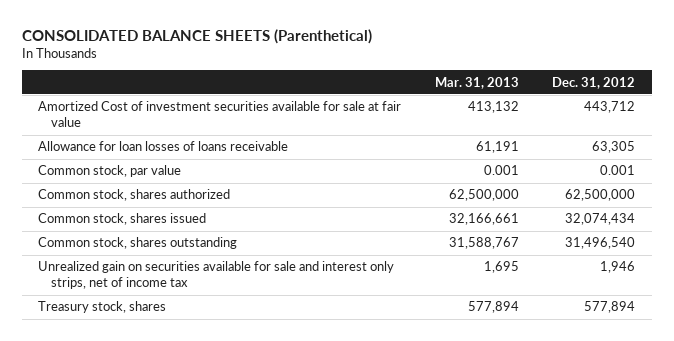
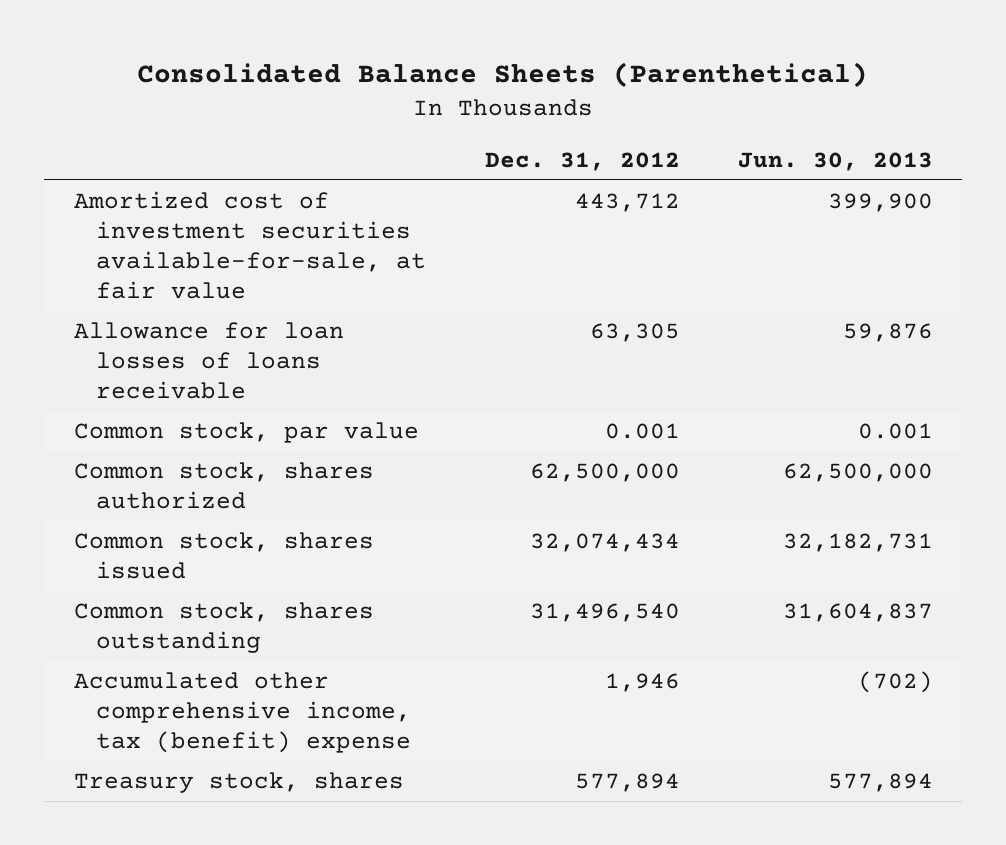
[21,29,372,45] CONSOLIDATED BALANCE SHEETS (Parenthetical) -> [137,62,869,88] Consolidated Balance Sheets (Parenthetical)
[434,76,519,89] Mar. 31, 2013 -> none
none -> [737,151,933,171] Jun. 30, 2013
[38,101,402,128] Amortized Cost of investment securities available for sale at fair value -> [73,191,427,300] Amortized cost of investment securities available-for-sale, at fair value
[38,261,395,290] Unrealized gain on securities available for sale and interest only strips, net of income tax -> [73,672,412,754] Accumulated other comprehensive income, tax (benefit) expense

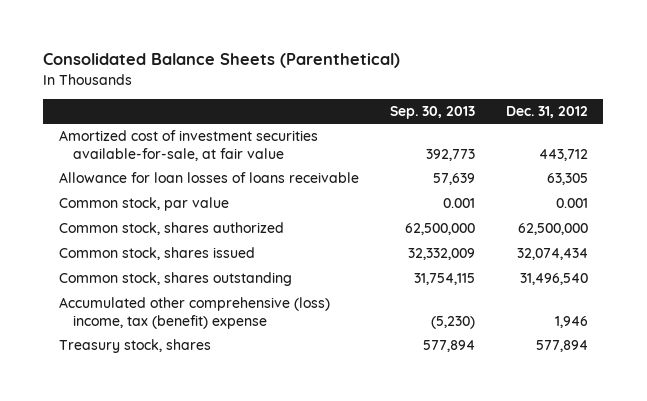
[737,151,933,171] Jun. 30, 2013 -> none
none -> [389,105,475,119] Sep. 30, 2013
[73,672,412,754] Accumulated other comprehensive income, tax (benefit) expense -> [58,297,330,329] Accumulated other comprehensive (loss) income, tax (benefit) expense

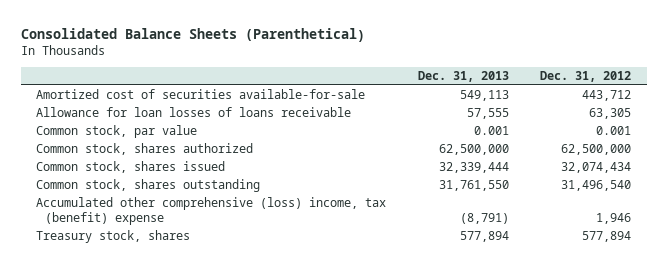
[389,105,475,119] Sep. 30, 2013 -> none
none -> [417,70,509,82] Dec. 31, 2013
[58,130,318,161] Amortized cost of investment securities available-for-sale, at fair value -> [36,89,366,100] Amortized cost of securities available-for-sale

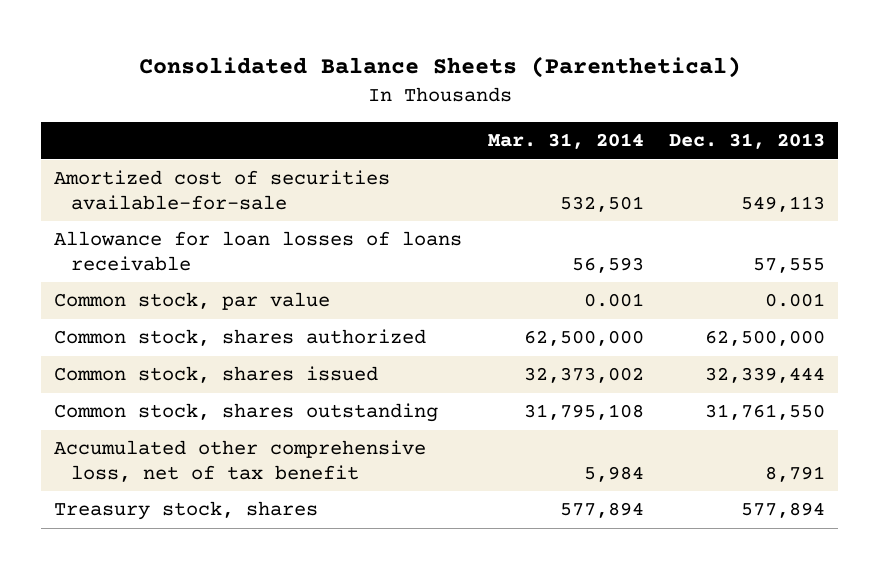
[540,70,632,82] Dec. 31, 2012 -> none
none -> [487,133,644,150] Mar. 31, 2014
[36,197,387,225] Accumulated other comprehensive (loss) income, tax (benefit) expense -> [53,440,426,482] Accumulated other comprehensive loss, net of tax benefit
[459,212,509,224] (8,791) -> [765,465,826,482] 8,791

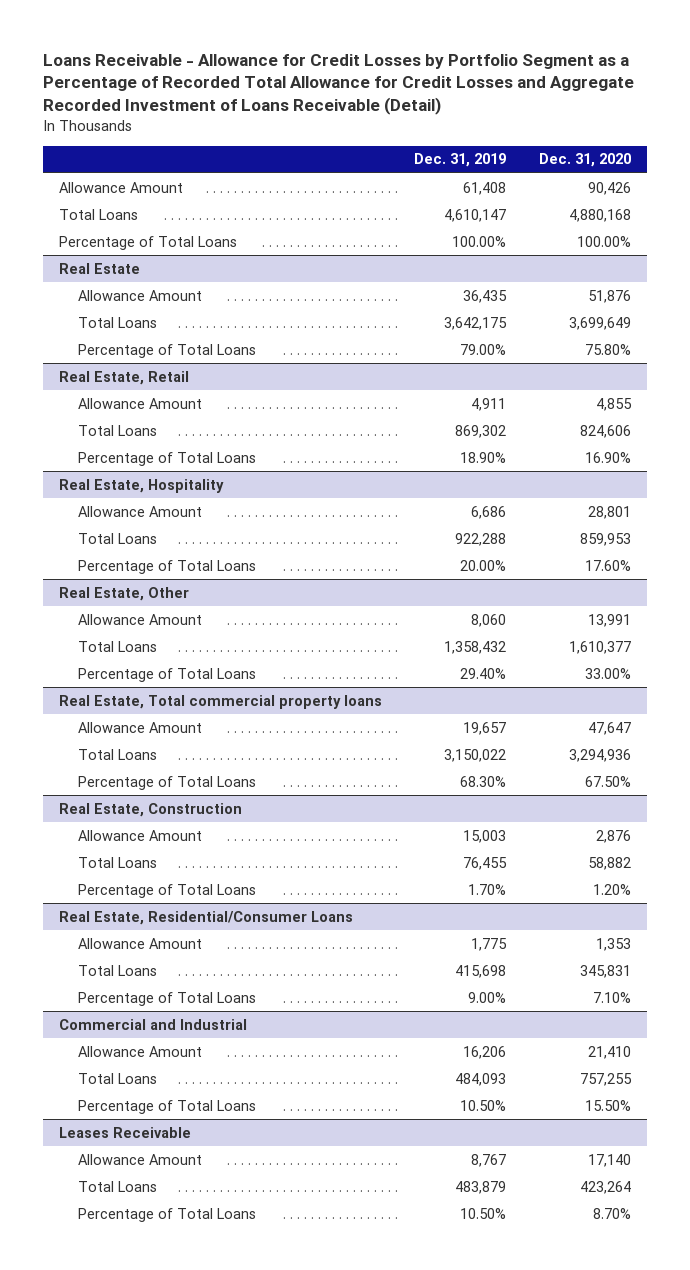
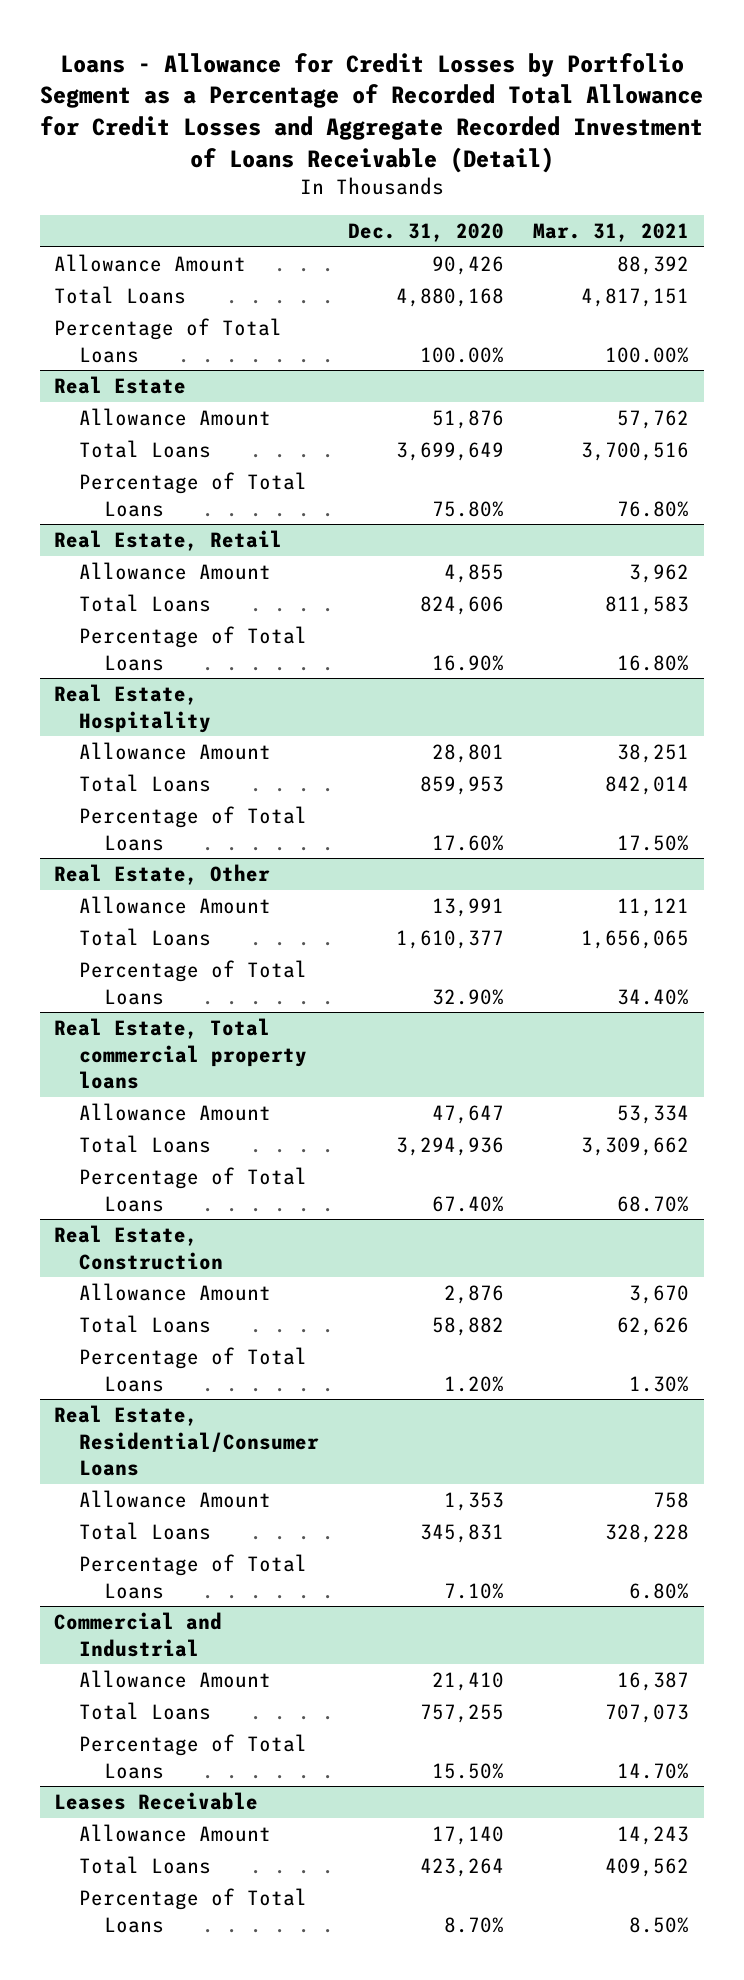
[42,53,634,116] Loans Receivable - Allowance for Credit Losses by Portfolio Segment as a Percentage of Recorded Total Allowance for Credit Losses and Aggregate Recorded Investment of Loans Receivable (Detail) -> [39,52,703,173] Loans - Allowance for Credit Losses by Portfolio Segment as a Percentage of Recorded Total Allowance for Credit Losses and Aggregate Recorded Investment of Loans Receivable (Detail)
[414,153,507,168] Dec. 31, 2019 -> none
none -> [533,222,690,242] Mar. 31, 2021
[584,667,631,679] 33.00% -> [432,988,505,1005] 32.90%
[584,775,631,787] 67.50% -> [432,1195,505,1212] 67.40%

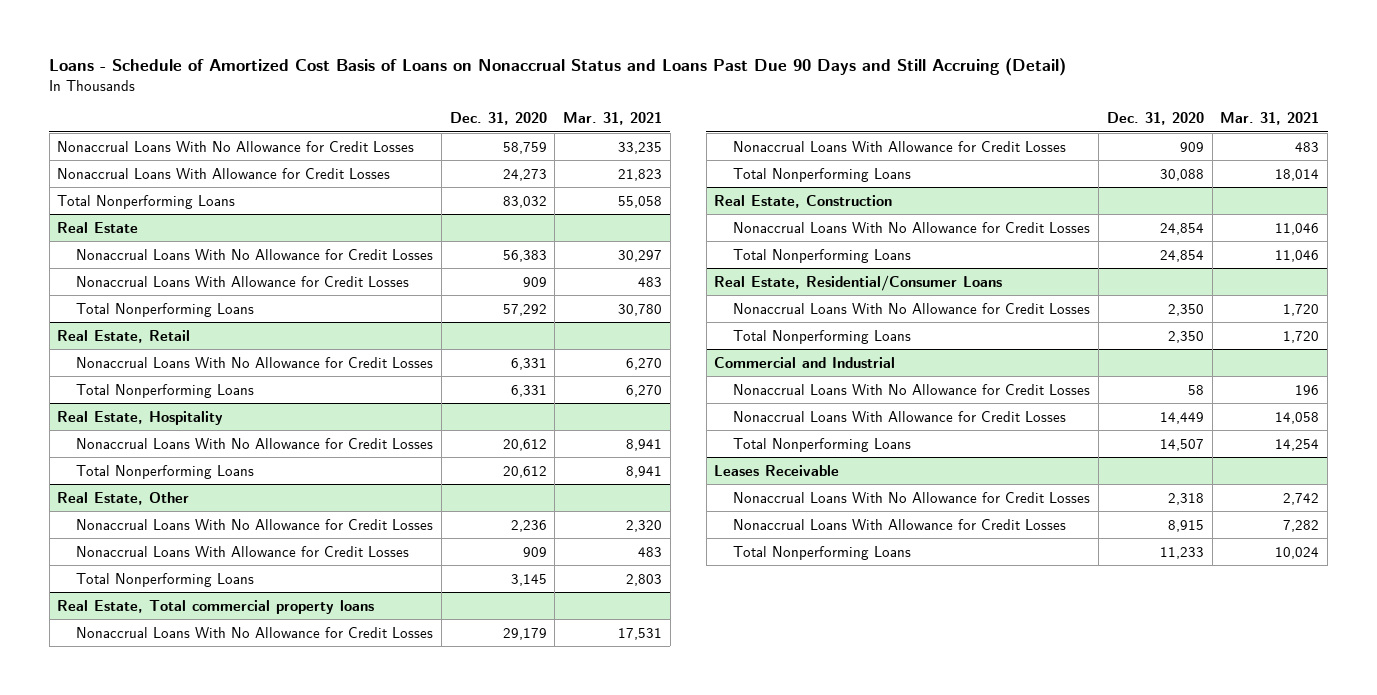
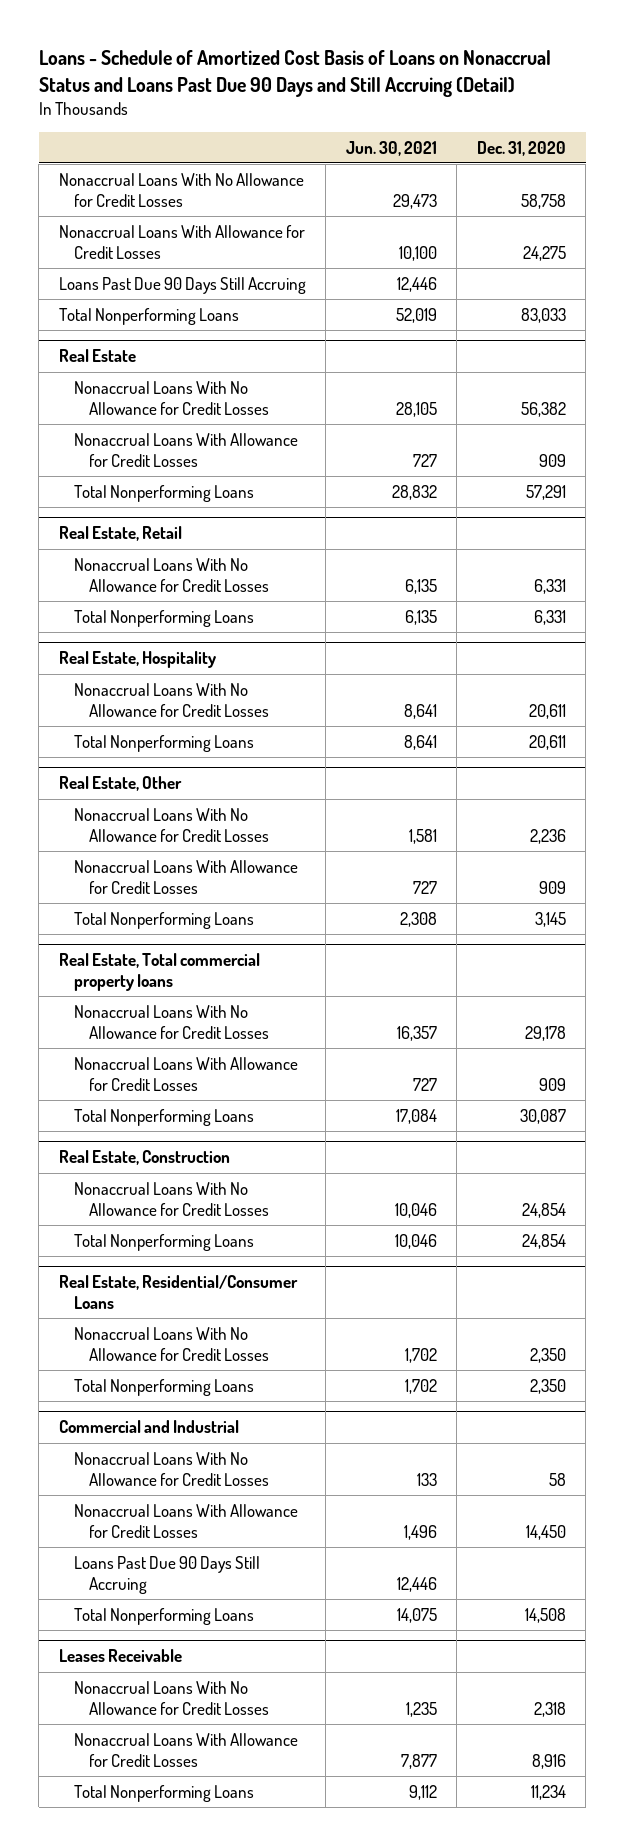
[563,112,663,126] Mar. 31, 2021 -> none
none -> [345,140,437,156] Jun. 30, 2021
[502,141,547,154] 58,759 -> [520,193,566,209] 58,758
[502,168,547,181] 24,273 -> [522,245,566,261] 24,275
none -> [58,276,306,294] Loans Past Due 90 Days Still Accruing
[502,195,547,208] 83,032 -> [520,307,566,323] 83,033
[502,249,547,262] 56,383 -> [520,401,566,417] 56,382
[502,303,547,316] 57,292 -> [525,484,566,500] 57,291
[502,438,547,451] 20,612 -> [528,703,566,719] 20,611
[502,465,547,478] 20,612 -> [528,734,566,750] 20,611
[502,627,547,640] 29,179 -> [524,1025,566,1041] 29,178
[1159,168,1204,181] 30,088 -> [519,1108,566,1124] 30,087
[1159,411,1204,424] 14,449 -> [525,1524,566,1540] 14,450
none -> [73,1555,260,1594] Loans Past Due 90 Days Still Accruing
[1159,438,1204,451] 14,507 -> [524,1607,566,1623] 14,508
[1167,519,1204,532] 8,915 -> [531,1753,566,1769] 8,916
[1159,546,1204,559] 11,233 -> [530,1784,566,1800] 11,234

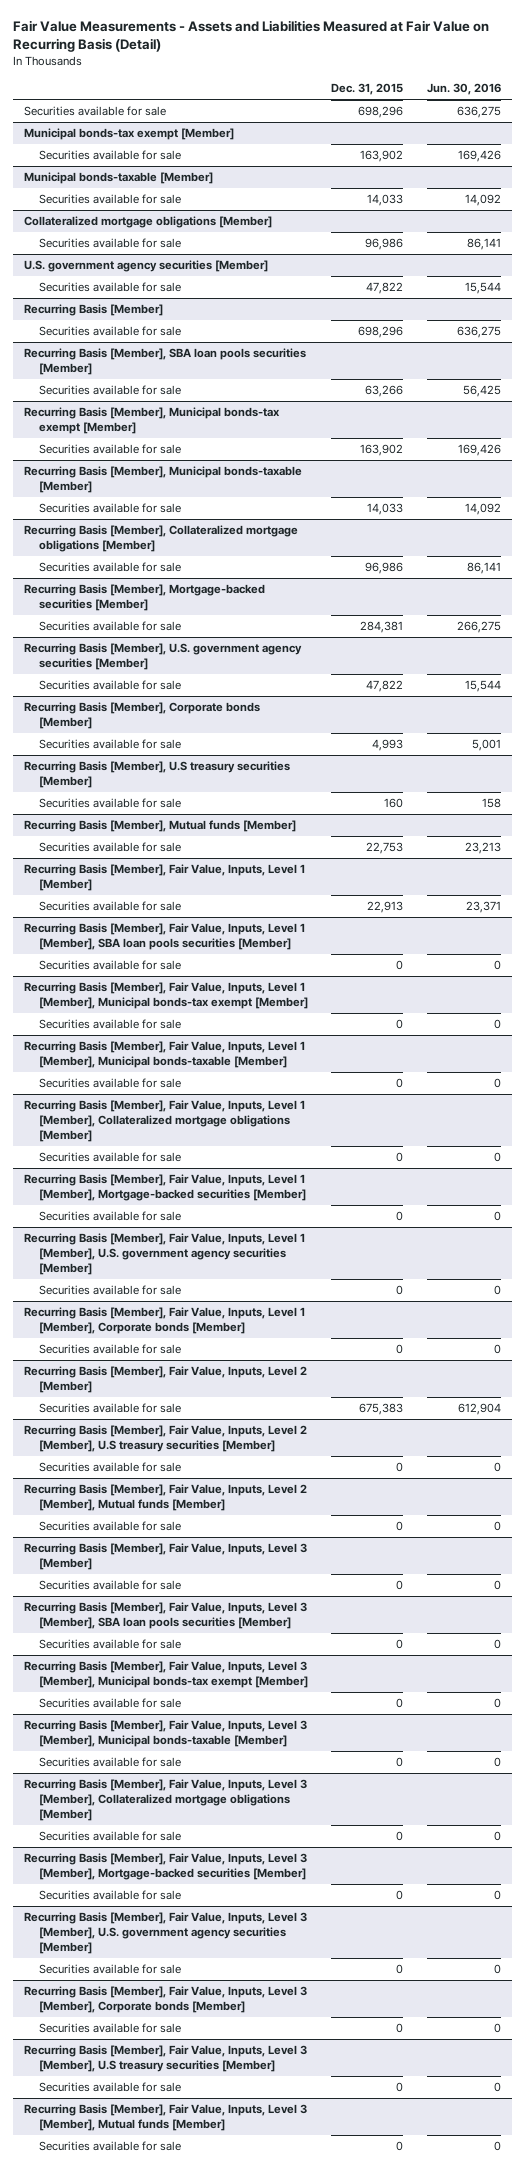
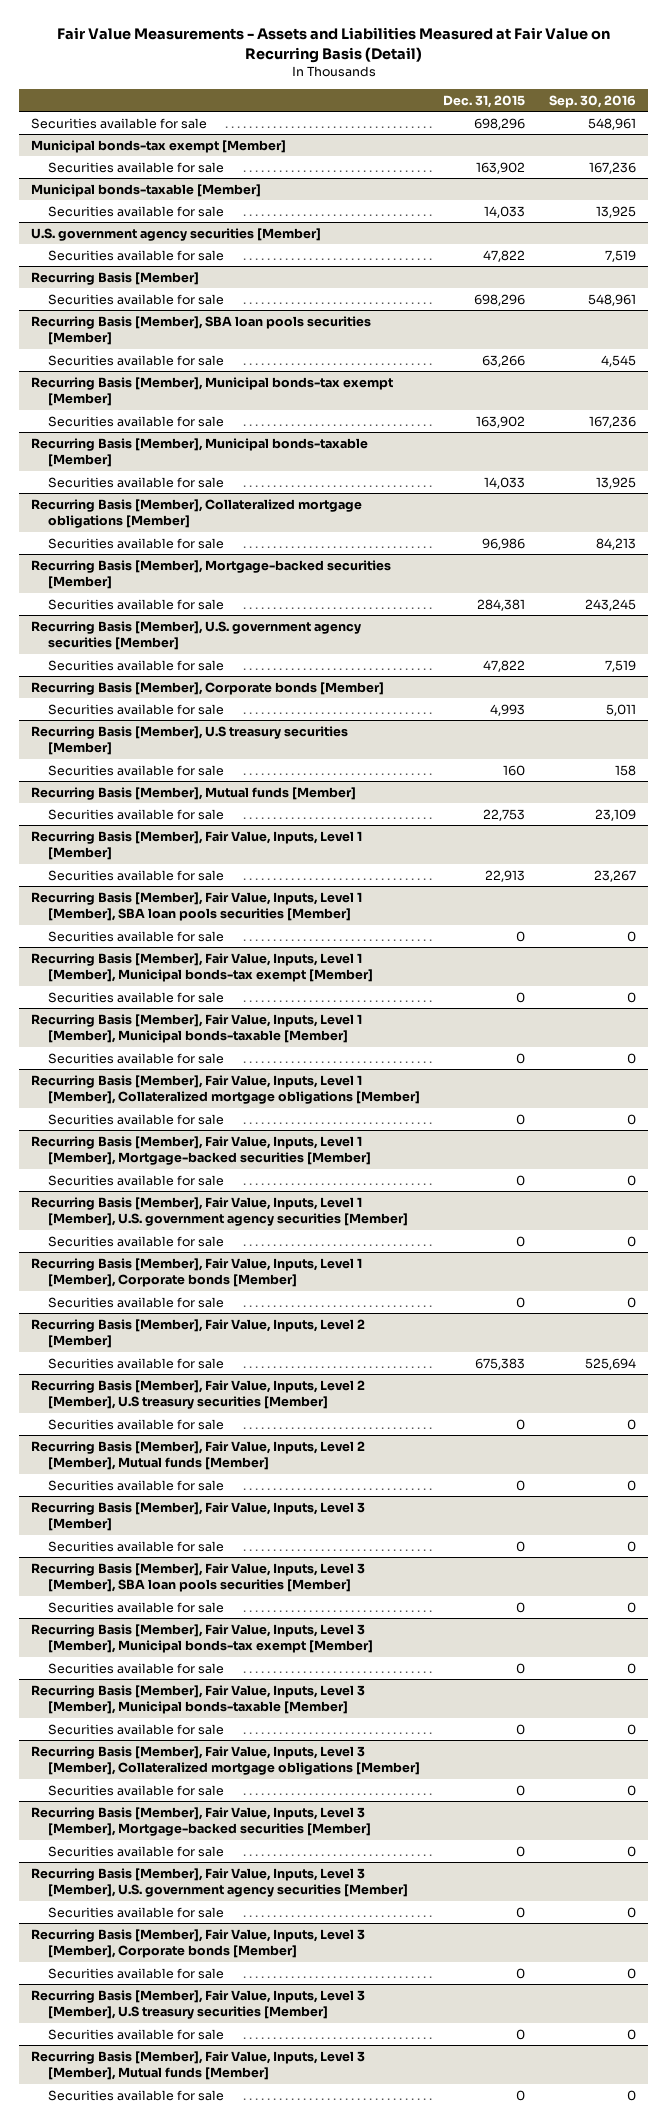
[426,82,501,95] Jun. 30, 2016 -> none
none -> [549,94,637,108] Sep. 30, 2016
[24,216,273,229] Collateralized mortgage obligations [Member] -> none
[39,238,182,249] Securities available for sale -> none

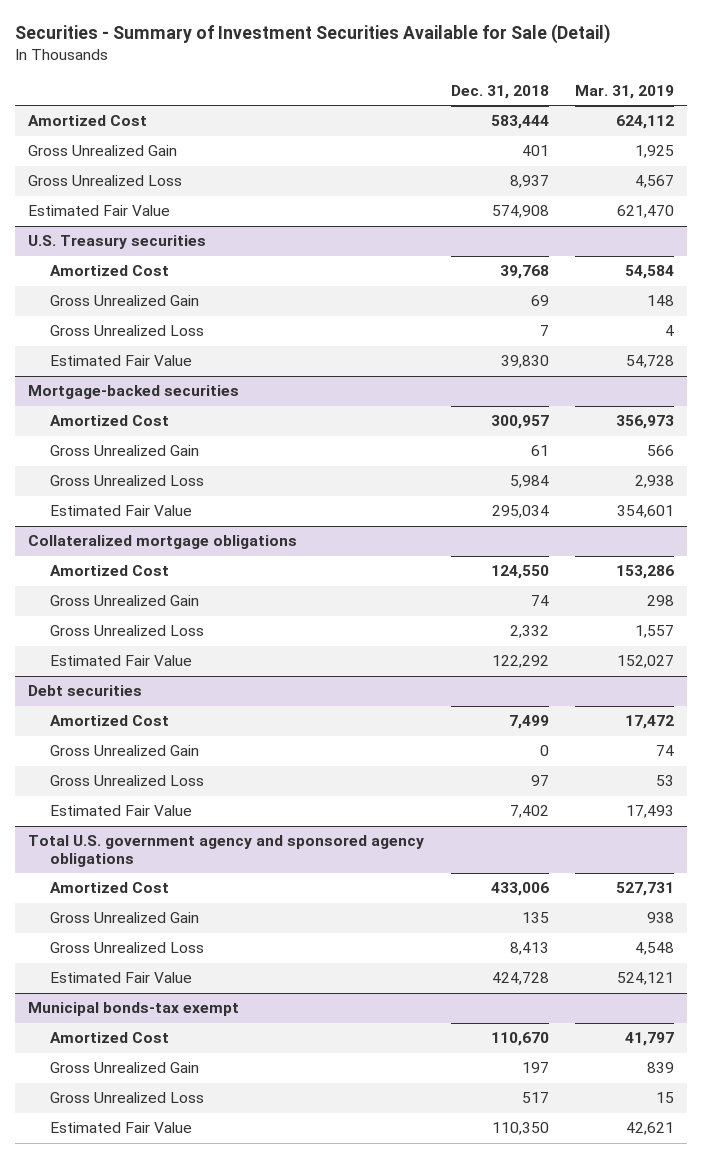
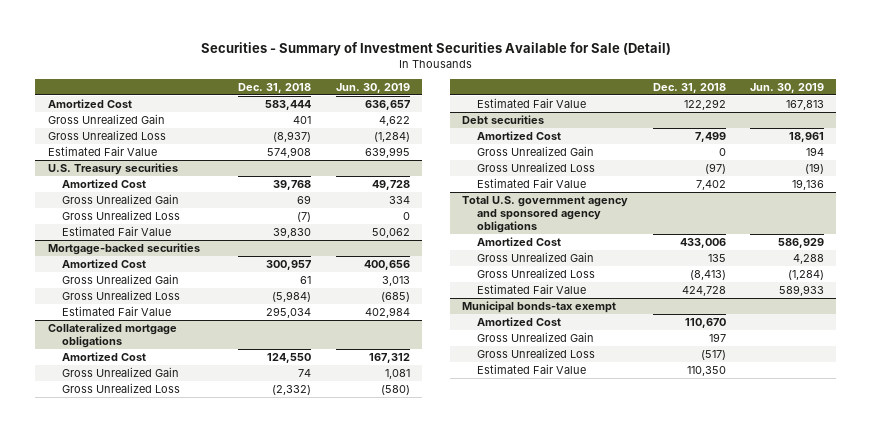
[574,84,674,99] Mar. 31, 2019 -> none
none -> [335,82,410,93] Jun. 30, 2019
[509,175,549,189] 8,937 -> [273,131,312,143] (8,937)
[539,325,549,337] 7 -> [297,212,312,223] (7)
[509,475,549,489] 5,984 -> [272,291,312,303] (5,984)
[509,625,549,639] 2,332 -> [272,385,312,396] (2,332)
[530,775,549,787] 97 -> [704,163,726,175] (97)
[509,942,549,956] 8,413 -> [689,270,726,281] (8,413)
[521,1092,549,1104] 517 -> [700,350,726,361] (517)

